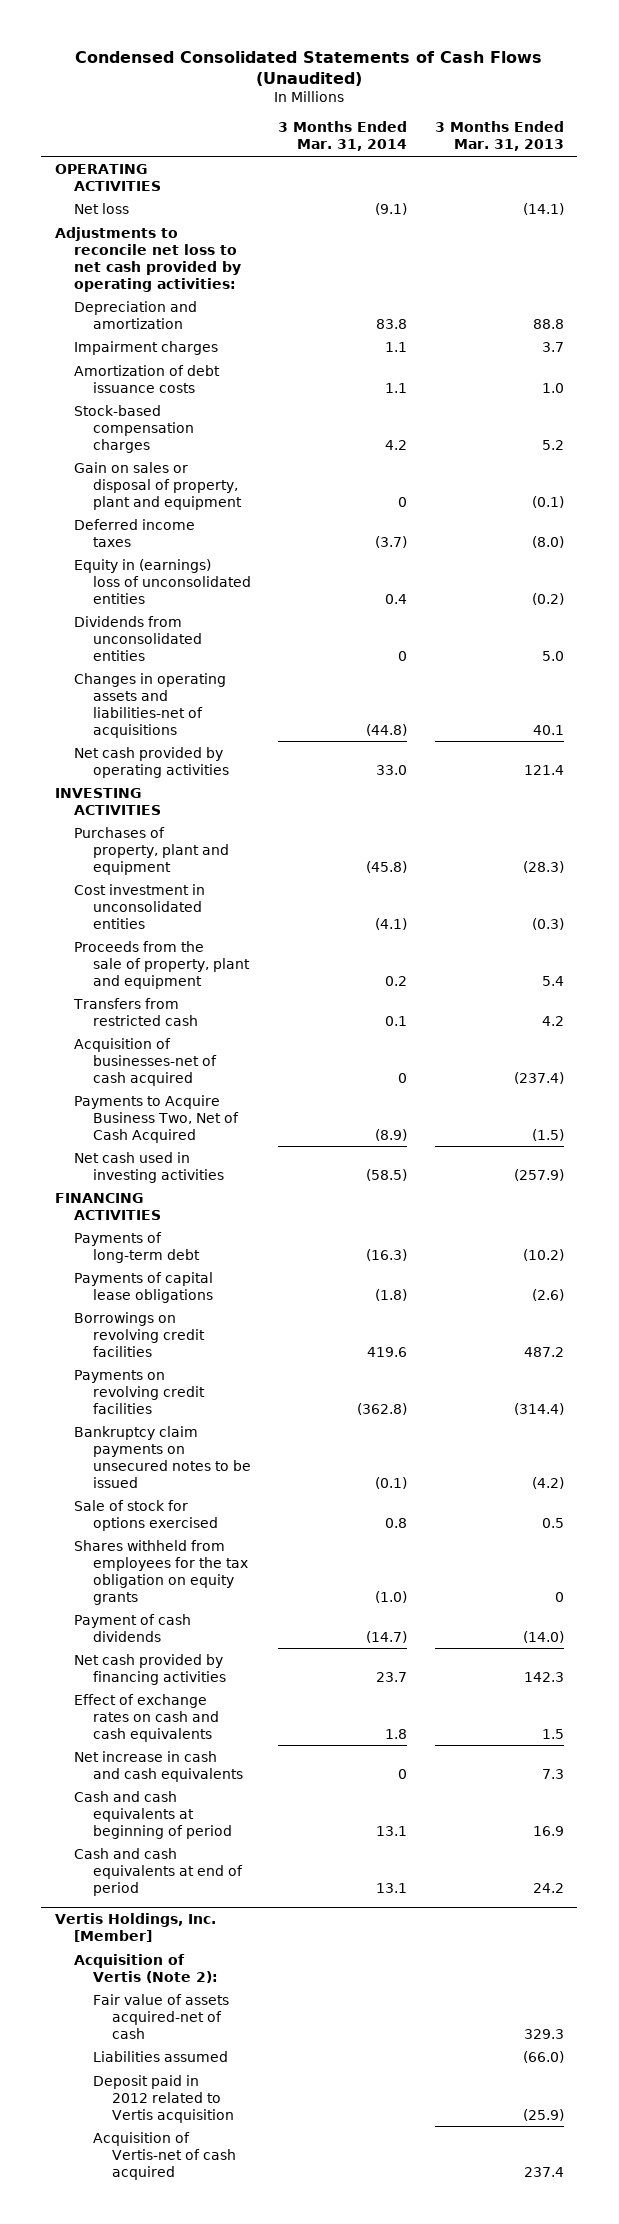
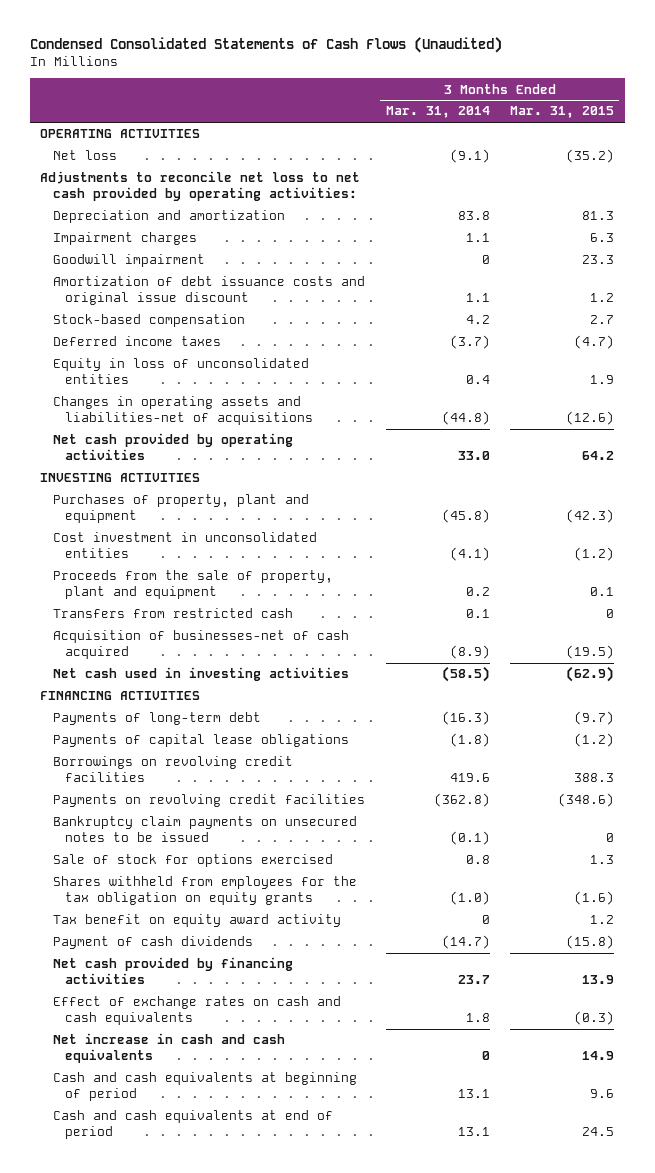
[434,121,564,152] 3 Months Ended Mar. 31, 2013 -> none
none -> [510,106,615,119] Mar. 31, 2015
[74,461,243,510] Gain on sales or disposal of property, plant and equipment -> none
none -> [52,254,205,268] Goodwill impairment
[74,364,221,393] Amortization of debt issuance costs -> [52,276,365,306] Amortization of debt issuance costs and original issue discount
[74,404,195,453] Stock-based compensation charges -> [52,314,245,328] Stock-based compensation
[74,615,203,661] Dividends from unconsolidated entities -> none
[74,558,252,604] Equity in (earnings) loss of unconsolidated entities -> [52,358,309,385] Equity in loss of unconsolidated entities
[74,1094,240,1143] Payments to Acquire Business Two, Net of Cash Acquired -> none
[398,1072,408,1083] 0 -> [449,645,490,660] (8.9)
none -> [52,914,341,928] Tax benefit on equity award activity
[54,1913,216,1943] Vertis Holdings, Inc. [Member] -> none
[74,1953,219,1983] Acquisition of Vertis (Note 2): -> none
[93,1993,230,2039] Fair value of assets acquired-net of cash -> none
[93,2050,229,2062] Liabilities assumed -> none
[93,2074,235,2123] Deposit paid in 2012 related to Vertis acquisition -> none
[93,2131,237,2180] Acquisition of Vertis-net of cash acquired -> none

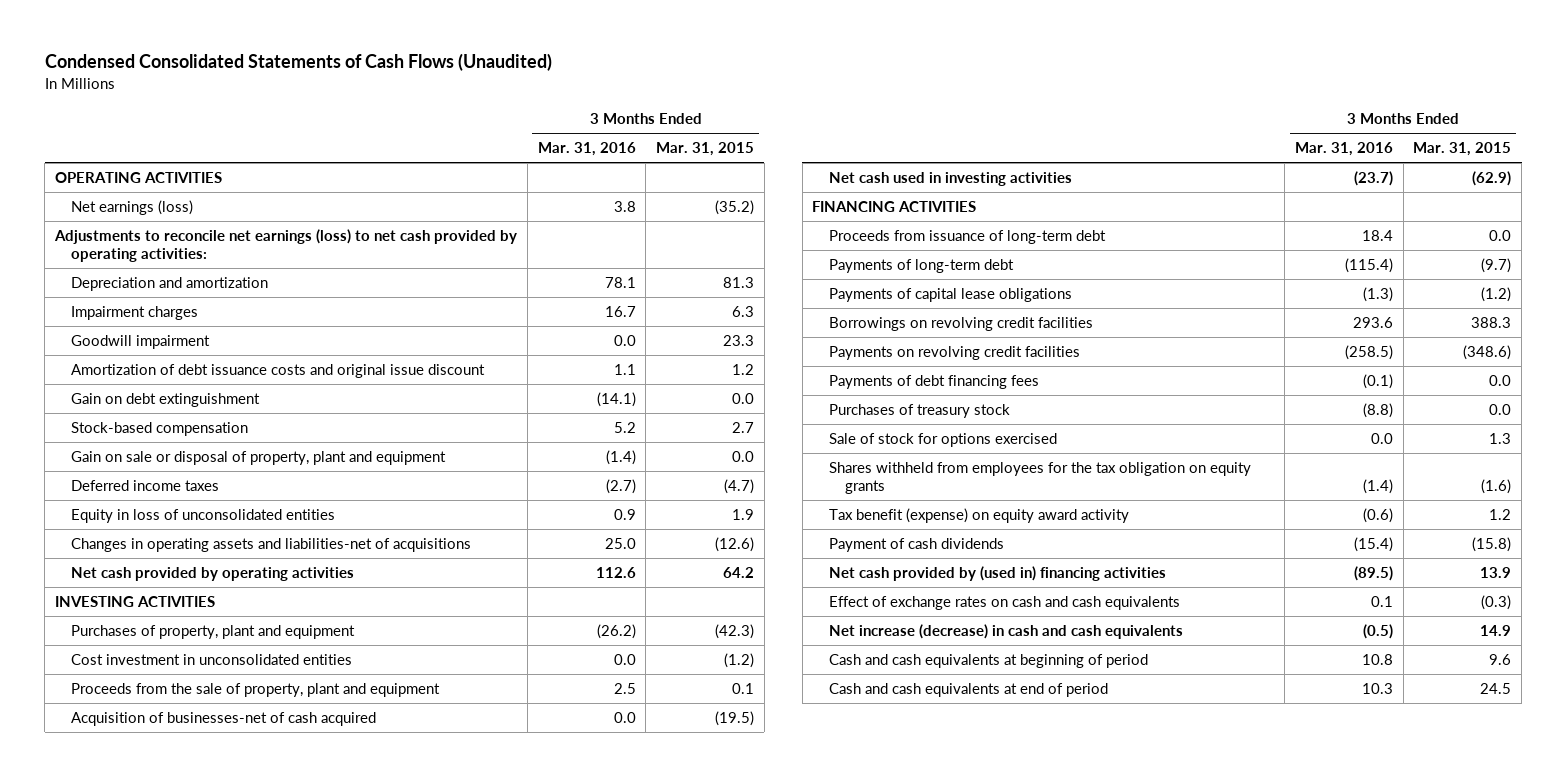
[385,106,490,119] Mar. 31, 2014 -> none
none -> [537,142,636,157] Mar. 31, 2016
[52,150,117,161] Net loss -> [71,199,194,215] Net earnings (loss)
[40,171,361,202] Adjustments to reconcile net loss to net cash provided by operating activities: -> [54,228,518,263] Adjustments to reconcile net earnings (loss) to net cash provided by operating activities:
none -> [71,392,261,407] Gain on debt extinguishment
none -> [71,450,447,465] Gain on sale or disposal of property, plant and equipment
[52,608,293,619] Transfers from restricted cash -> none
none -> [828,229,1106,244] Proceeds from issuance of long-term debt
[52,816,357,843] Bankruptcy claim payments on unsecured notes to be issued -> none
none -> [828,374,1039,389] Payments of debt financing fees
none -> [828,403,1010,418] Purchases of treasury stock
[52,914,341,928] Tax benefit on equity award activity -> [828,507,1129,523] Tax benefit (expense) on equity award activity
[52,957,293,985] Net cash provided by financing activities -> [828,565,1166,581] Net cash provided by (used in) financing activities
[52,1033,285,1064] Net increase in cash and cash equivalents -> [828,623,1183,639] Net increase (decrease) in cash and cash equivalents

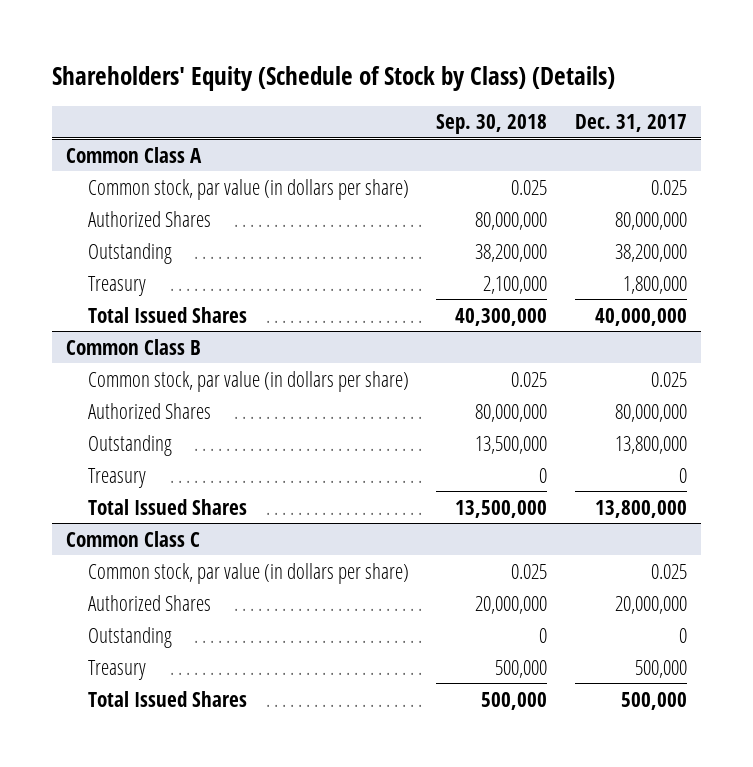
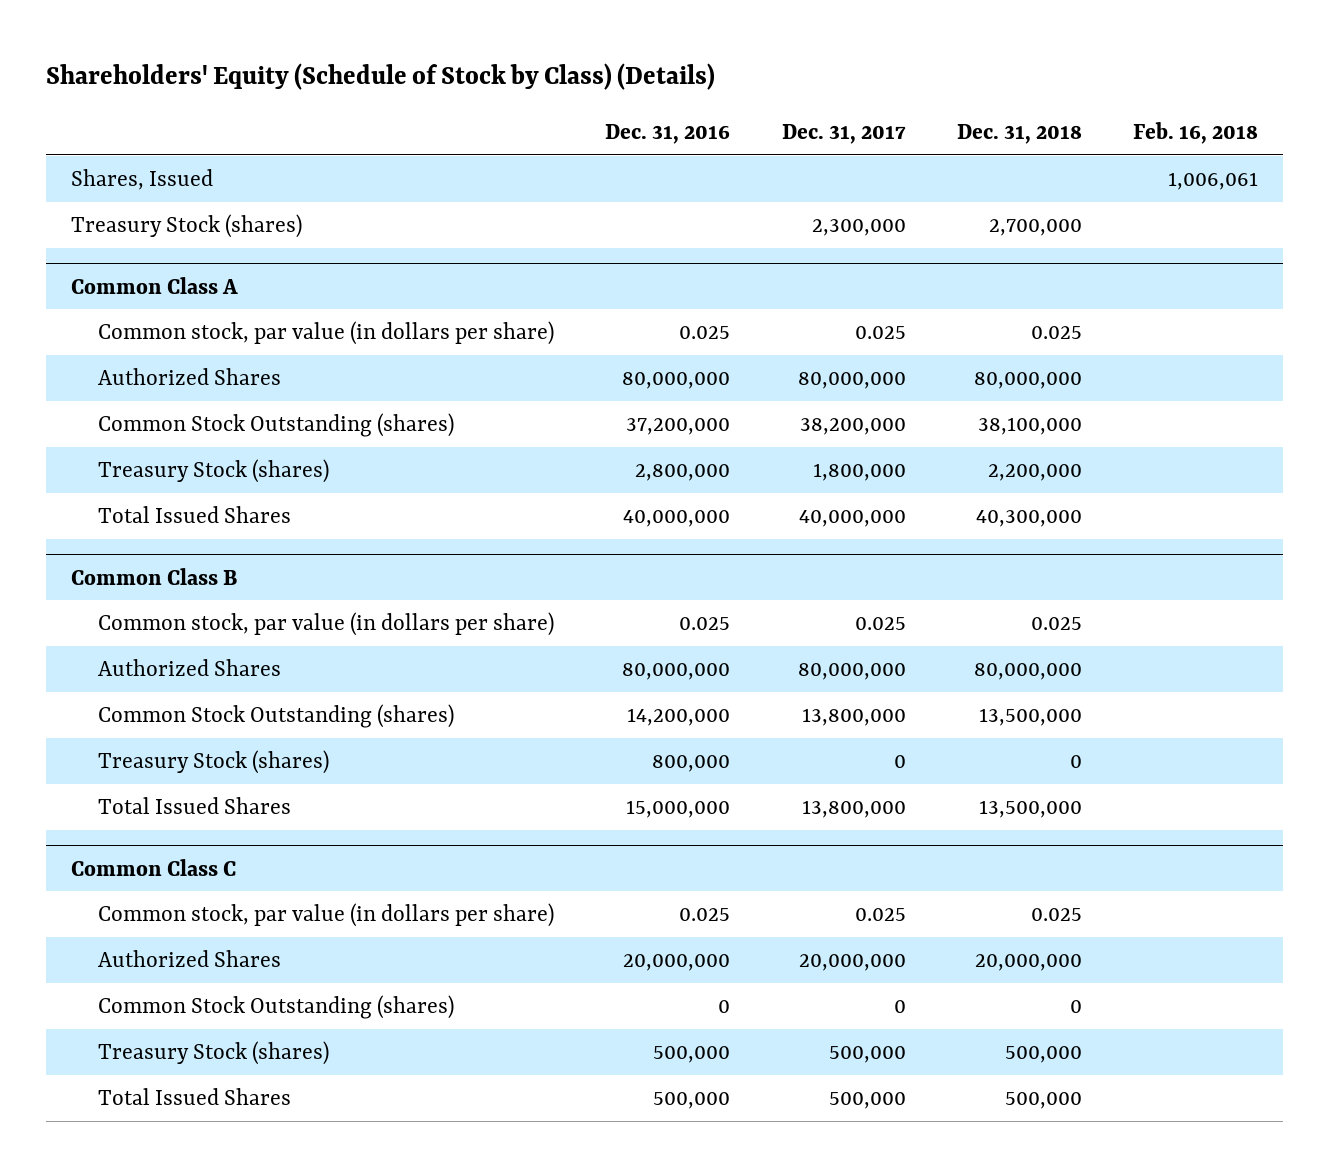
[436,114,548,135] Sep. 30, 2018 -> none
none -> [605,123,731,144] Dec. 31, 2016
none -> [956,123,1082,144] Dec. 31, 2018
none -> [1132,121,1258,144] Feb. 16, 2018
none -> [71,168,214,190] Shares, Issued
none -> [71,213,303,238] Treasury Stock (shares)
[87,242,172,264] Outstanding -> [98,412,455,437] Common Stock Outstanding (shares)
[87,275,146,296] Treasury -> [98,458,330,483] Treasury Stock (shares)
[87,434,172,456] Outstanding -> [98,703,455,728] Common Stock Outstanding (shares)
[87,467,146,488] Treasury -> [98,749,330,774] Treasury Stock (shares)
[87,626,172,648] Outstanding -> [98,994,455,1019] Common Stock Outstanding (shares)
[87,659,146,680] Treasury -> [98,1040,330,1065] Treasury Stock (shares)

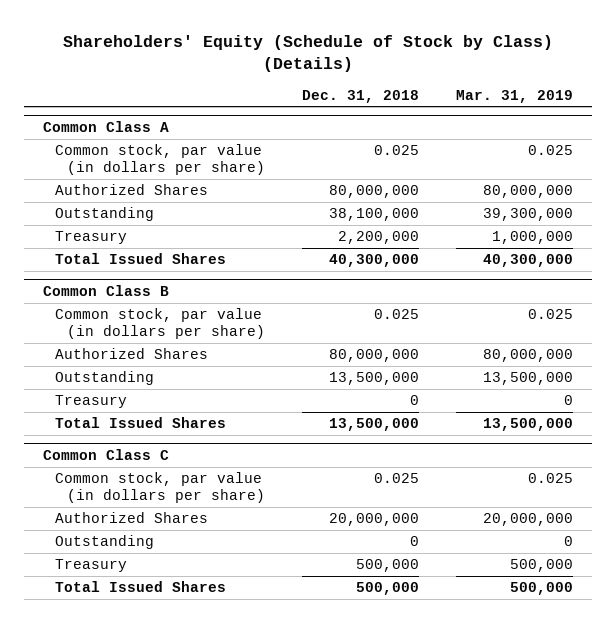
[605,123,731,144] Dec. 31, 2016 -> none
[781,123,906,144] Dec. 31, 2017 -> none
[1132,121,1258,144] Feb. 16, 2018 -> none
none -> [456,89,574,103] Mar. 31, 2019
[71,168,214,190] Shares, Issued -> none
[71,213,303,238] Treasury Stock (shares) -> none
[98,412,455,437] Common Stock Outstanding (shares) -> [54,207,154,222] Outstanding
[98,458,330,483] Treasury Stock (shares) -> [54,231,127,245] Treasury
[98,703,455,728] Common Stock Outstanding (shares) -> [54,371,154,386] Outstanding
[98,749,330,774] Treasury Stock (shares) -> [54,395,127,409] Treasury
[98,994,455,1019] Common Stock Outstanding (shares) -> [54,535,154,550] Outstanding
[98,1040,330,1065] Treasury Stock (shares) -> [54,559,127,573] Treasury

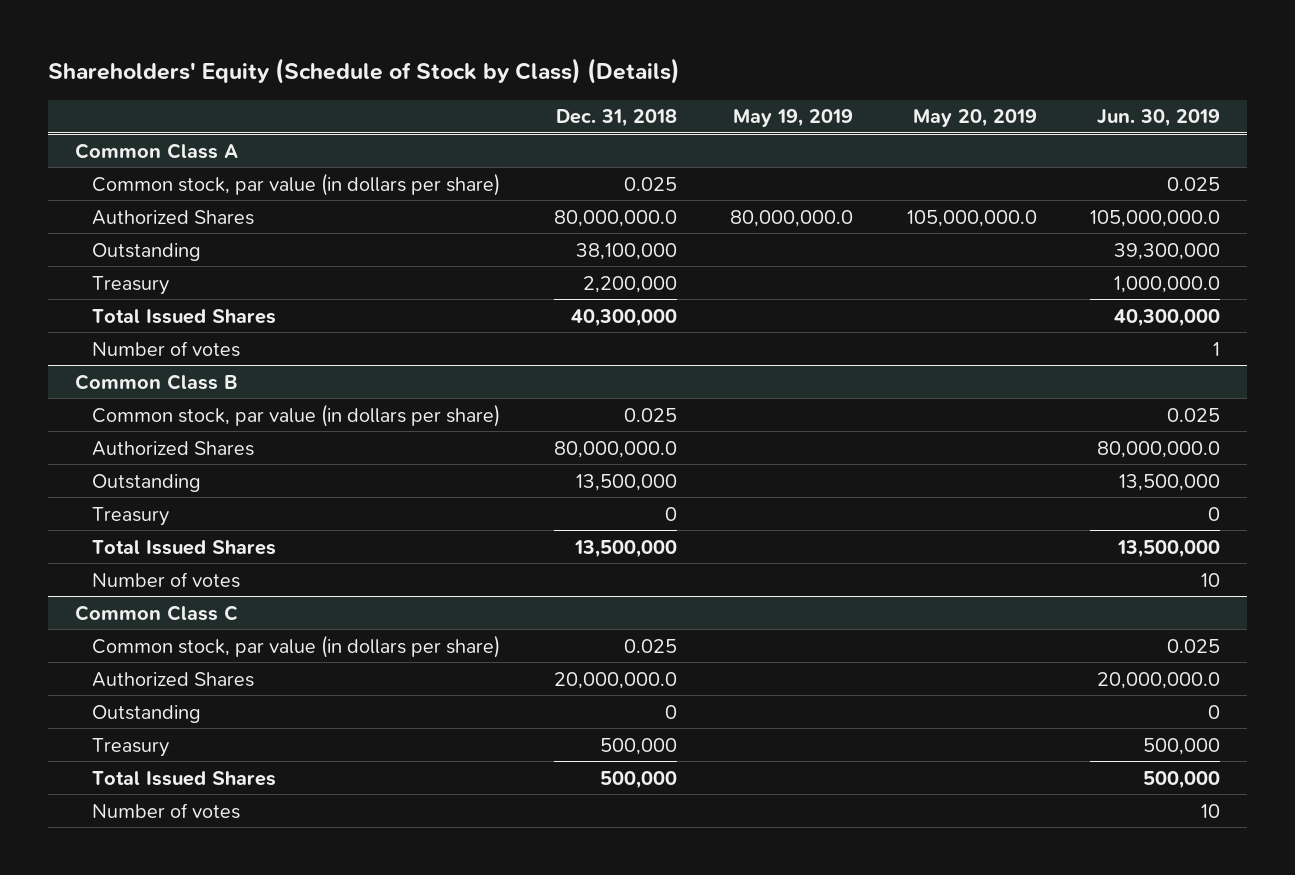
[456,89,574,103] Mar. 31, 2019 -> none
none -> [733,109,854,128] May 19, 2019
none -> [912,109,1037,128] May 20, 2019
none -> [1097,109,1221,128] Jun. 30, 2019
[329,185,420,199] 80,000,000 -> [553,209,677,227] 80,000,000.0
none -> [91,340,240,357] Number of votes
[329,349,420,363] 80,000,000 -> [553,440,677,458] 80,000,000.0
none -> [91,571,240,588] Number of votes
[329,513,420,527] 20,000,000 -> [553,671,677,689] 20,000,000.0
none -> [91,802,240,819] Number of votes

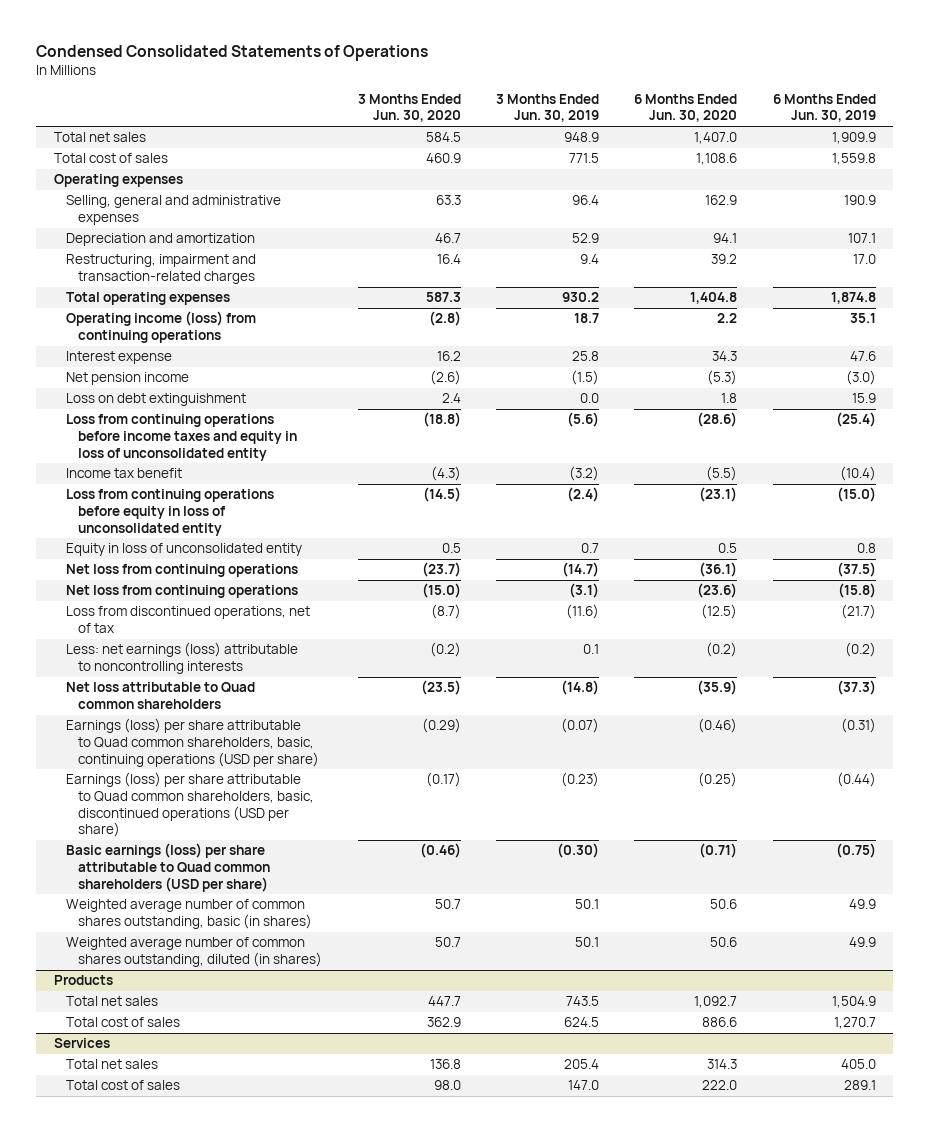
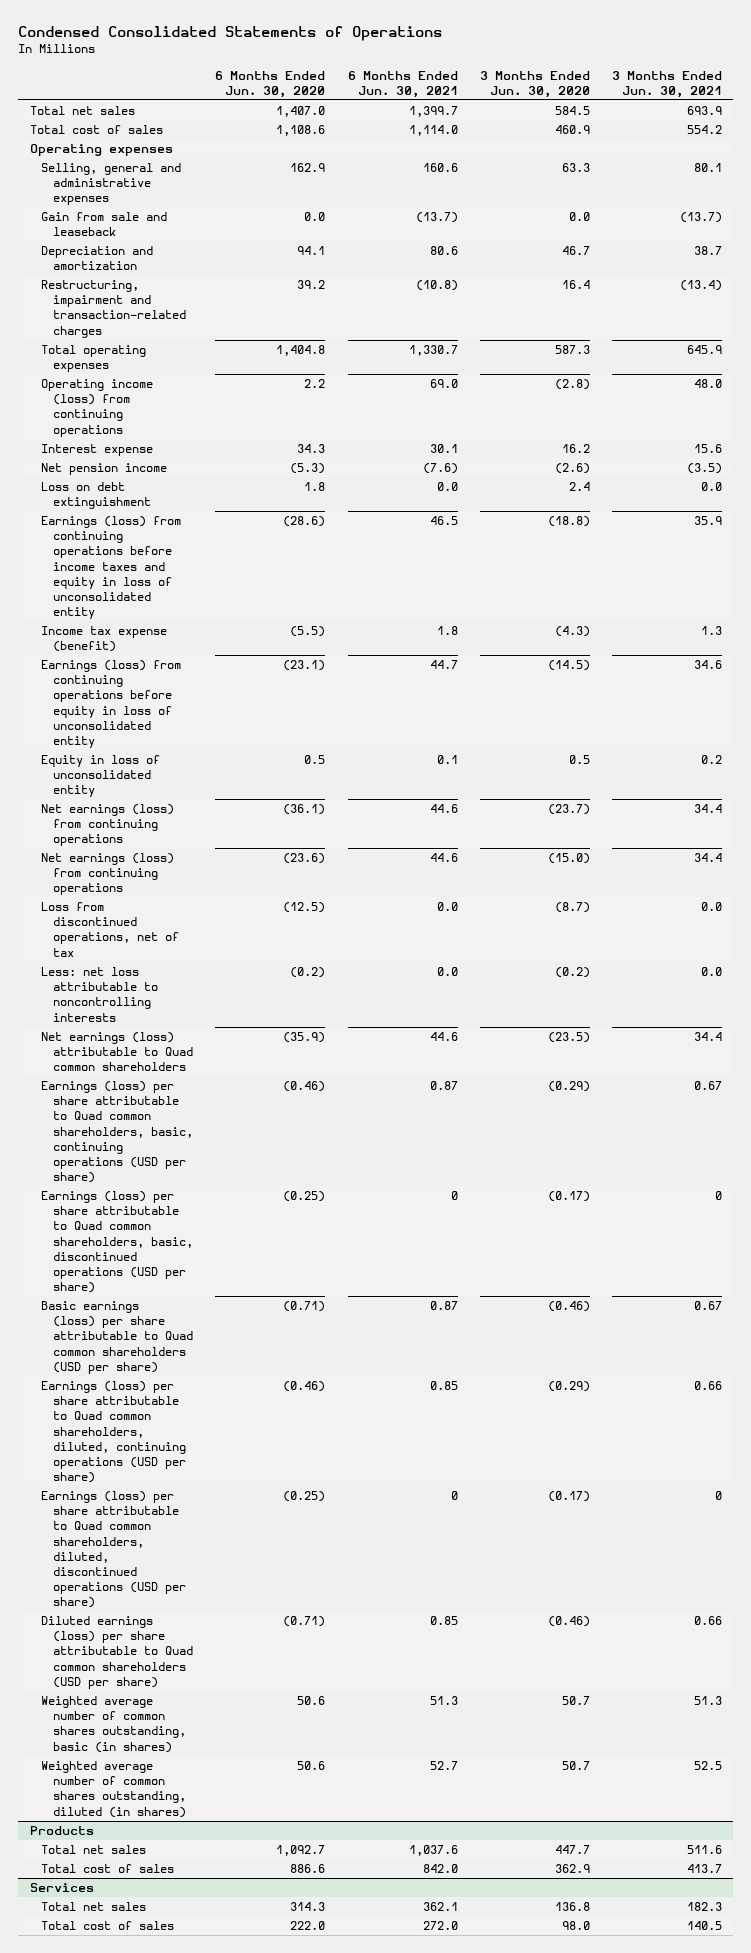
[496,93,600,123] 3 Months Ended Jun. 30, 2019 -> none
[772,93,876,123] 6 Months Ended Jun. 30, 2019 -> none
none -> [347,70,458,98] 6 Months Ended Jun. 30, 2021
none -> [611,70,722,98] 3 Months Ended Jun. 30, 2021
none -> [41,212,168,237] Gain from sale and leaseback
[66,414,298,461] Loss from continuing operations before income taxes and equity in loss of unconsolidated entity -> [41,516,182,619] Earnings (loss) from continuing operations before income taxes and equity in loss of unconsolidated entity
[66,468,183,479] Income tax benefit -> [41,626,168,653] Income tax expense (benefit)
[66,489,275,536] Loss from continuing operations before equity in loss of unconsolidated entity -> [41,660,182,748] Earnings (loss) from continuing operations before equity in loss of unconsolidated entity
[66,564,299,578] Net loss from continuing operations -> [41,804,175,847] Net earnings (loss) from continuing operations
[66,585,299,599] Net loss from continuing operations -> [41,853,175,896] Net earnings (loss) from continuing operations
[66,642,299,675] Less: net earnings (loss) attributable to noncontrolling interests -> [41,967,159,1022] Less: net loss attributable to noncontrolling interests
[66,682,256,710] Net loss attributable to Quad common shareholders -> [41,1032,194,1072] Net earnings (loss) attributable to Quad common shareholders
none -> [41,1381,187,1483] Earnings (loss) per share attributable to Quad common shareholders, diluted, continuing operations (USD per share)
none -> [41,1491,187,1609] Earnings (loss) per share attributable to Quad common shareholders, diluted, discontinued operations (USD per share)
none -> [41,1616,194,1689] Diluted earnings (loss) per share attributable to Quad common shareholders (USD per share)

